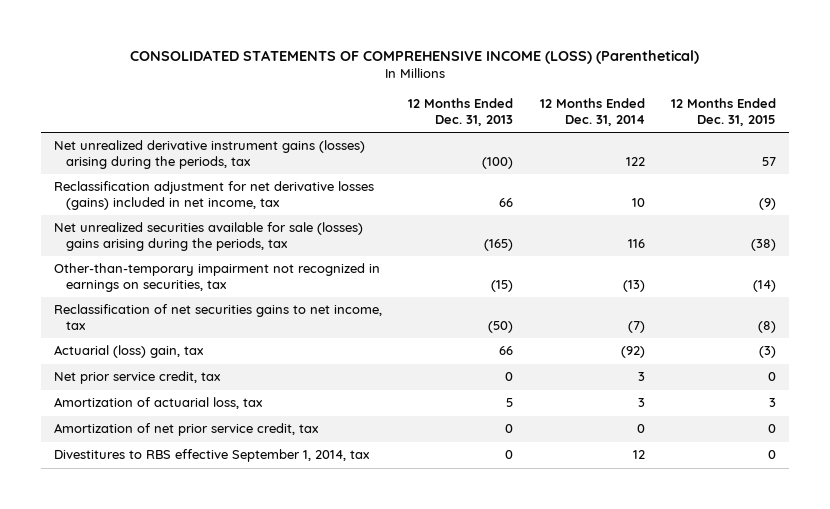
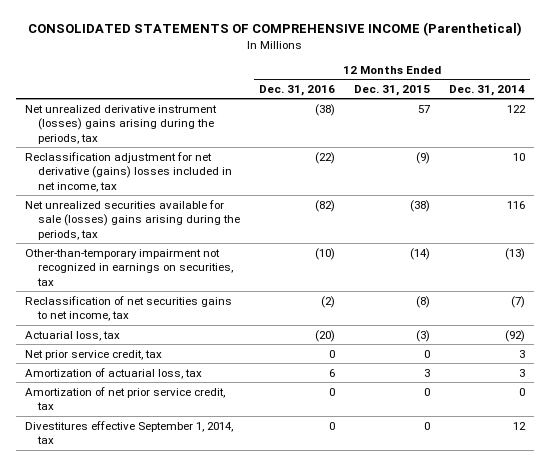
[129,49,699,64] CONSOLIDATED STATEMENTS OF COMPREHENSIVE INCOME (LOSS) (Parenthetical) -> [28,22,523,37] CONSOLIDATED STATEMENTS OF COMPREHENSIVE INCOME (Parenthetical)
[408,98,514,126] 12 Months Ended Dec. 31, 2013 -> none
none -> [258,84,335,96] Dec. 31, 2016
[54,140,366,169] Net unrealized derivative instrument gains (losses) arising during the periods, tax -> [25,104,218,144] Net unrealized derivative instrument (losses) gains arising during the periods, tax
[54,181,375,210] Reclassification adjustment for net derivative losses (gains) included in net income, tax -> [25,151,232,192] Reclassification adjustment for net derivative (gains) losses included in net income, tax
[54,345,205,359] Actuarial (loss) gain, tax -> [25,330,121,341] Actuarial loss, tax
[54,449,371,463] Divestitures to RBS effective September 1, 2014, tax -> [25,420,234,445] Divestitures effective September 1, 2014, tax

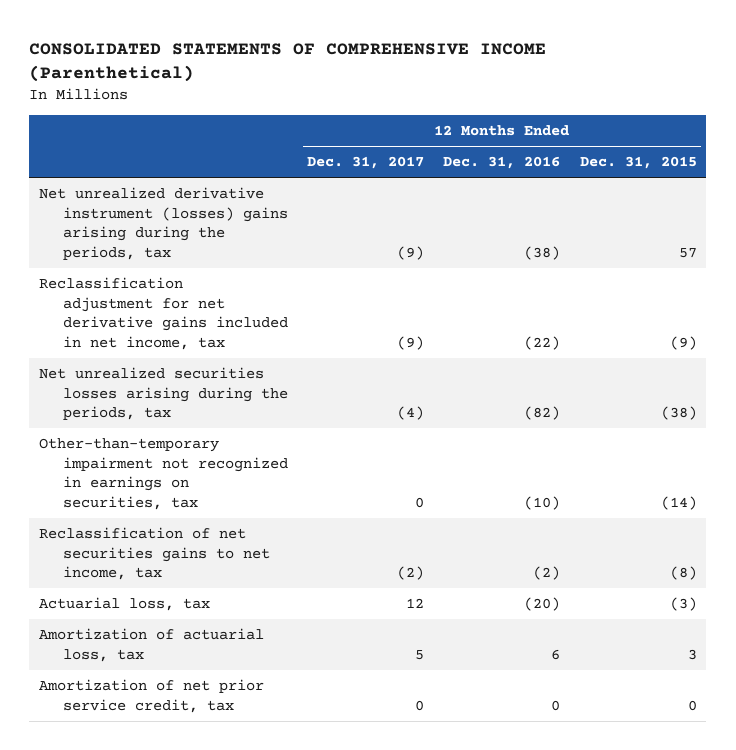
[448,84,525,96] Dec. 31, 2014 -> none
none -> [307,156,425,170] Dec. 31, 2017
[25,151,232,192] Reclassification adjustment for net derivative (gains) losses included in net income, tax -> [39,277,289,350] Reclassification adjustment for net derivative gains included in net income, tax
[25,199,240,240] Net unrealized securities available for sale (losses) gains arising during the periods, tax -> [39,367,289,421] Net unrealized securities losses arising during the periods, tax
[25,349,163,360] Net prior service credit, tax -> none
[25,420,234,445] Divestitures effective September 1, 2014, tax -> none

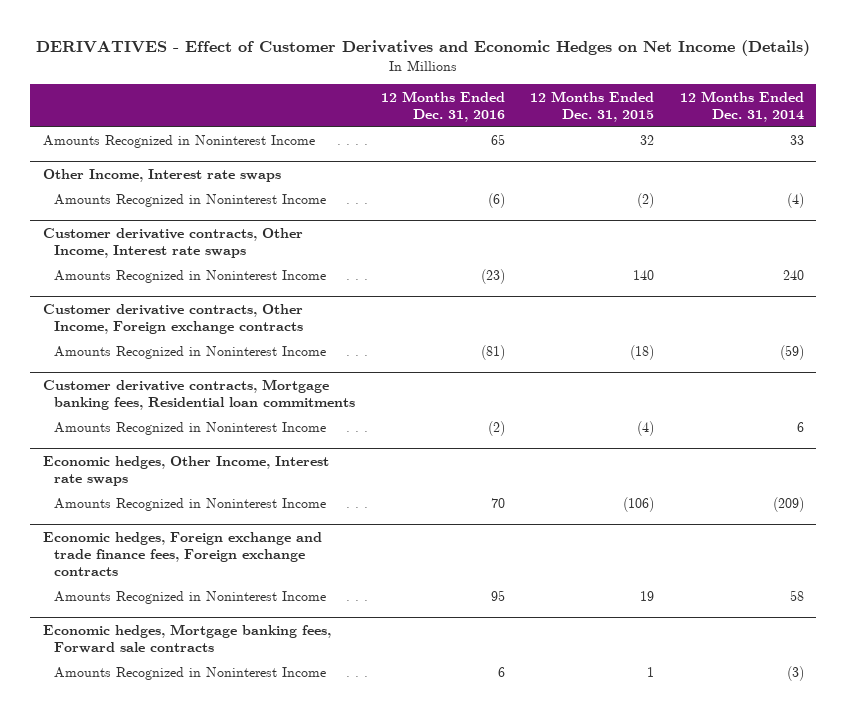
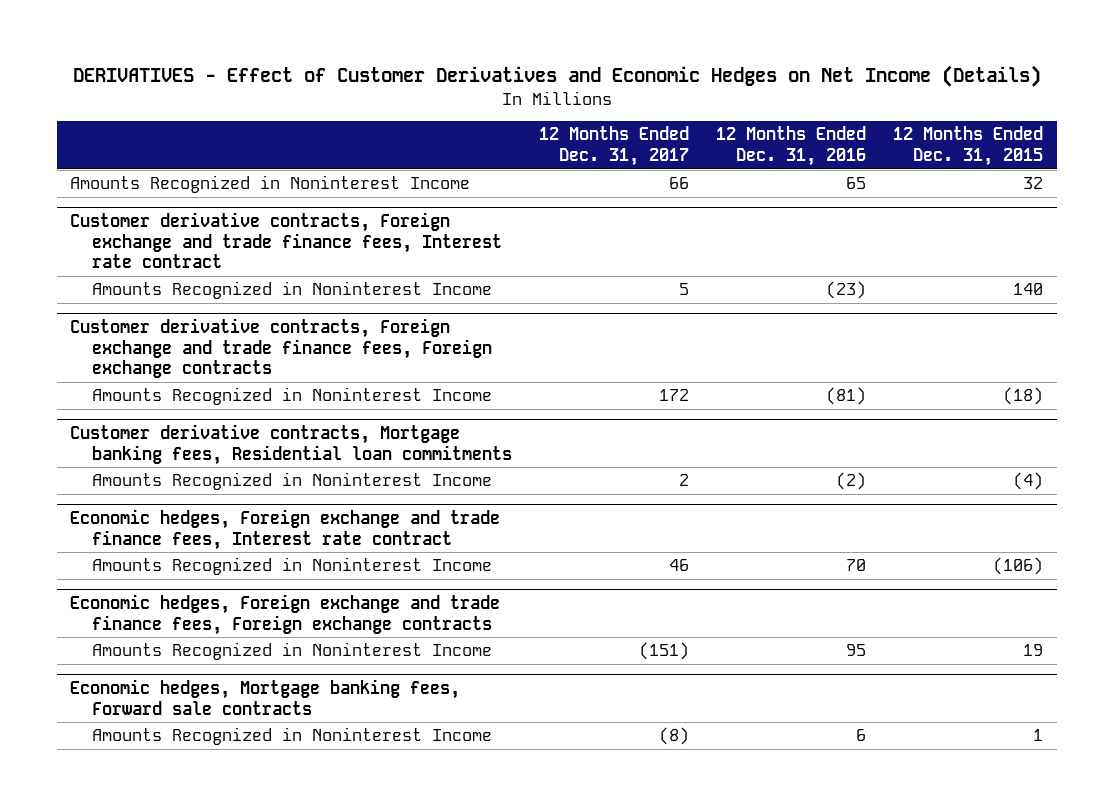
[679,90,804,122] 12 Months Ended Dec. 31, 2014 -> none
none -> [539,126,690,167] 12 Months Ended Dec. 31, 2017
[42,168,281,182] Other Income, Interest rate swaps -> none
[54,194,327,208] Amounts Recognized in Noninterest Income -> none
[42,227,303,258] Customer derivative contracts, Other Income, Interest rate swaps -> none
none -> [70,211,503,269] Customer derivative contracts, Foreign exchange and trade finance fees, Interest rate contract
[42,303,304,334] Customer derivative contracts, Other Income, Foreign exchange contracts -> none
none -> [70,317,493,379] Customer derivative contracts, Foreign exchange and trade finance fees, Foreign exchange contracts
[42,455,329,486] Economic hedges, Other Income, Interest rate swaps -> none
none -> [70,508,501,550] Economic hedges, Foreign exchange and trade finance fees, Interest rate contract

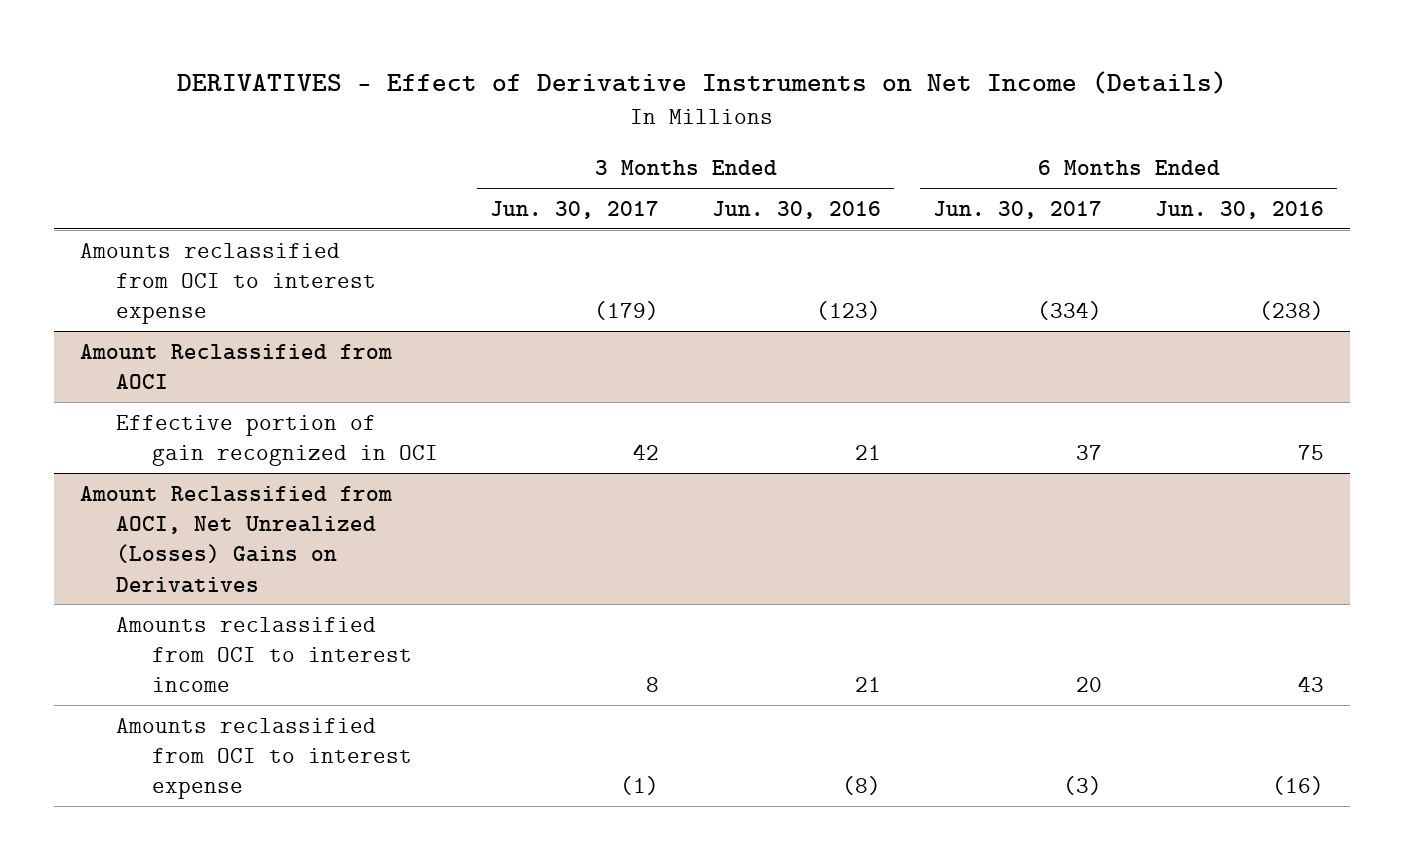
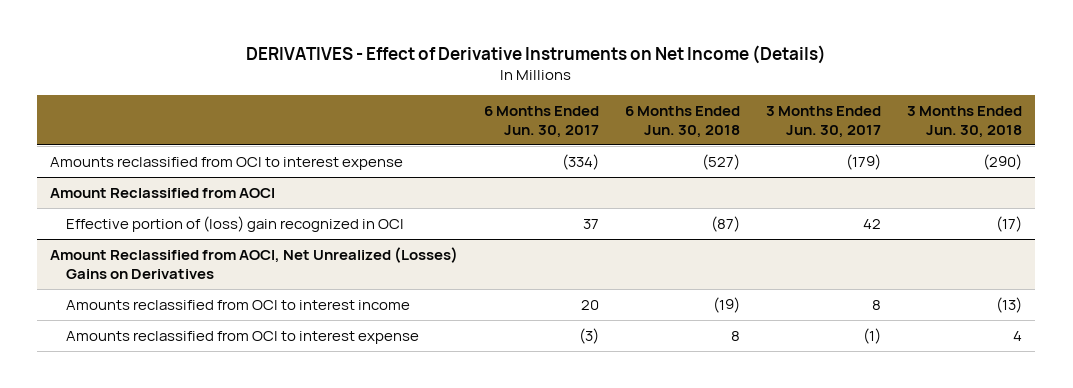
[711,200,881,219] Jun. 30, 2016 -> none
[1154,200,1324,219] Jun. 30, 2016 -> none
none -> [625,105,741,139] 6 Months Ended Jun. 30, 2018
none -> [907,105,1023,139] 3 Months Ended Jun. 30, 2018
[116,414,438,466] Effective portion of gain recognized in OCI -> [66,215,405,232] Effective portion of (loss) gain recognized in OCI

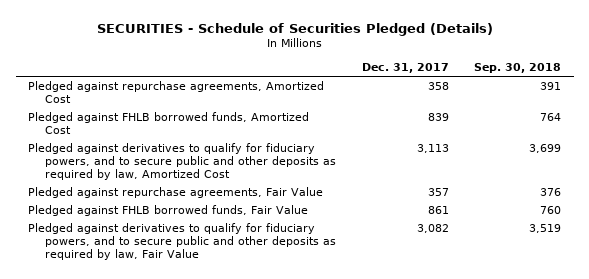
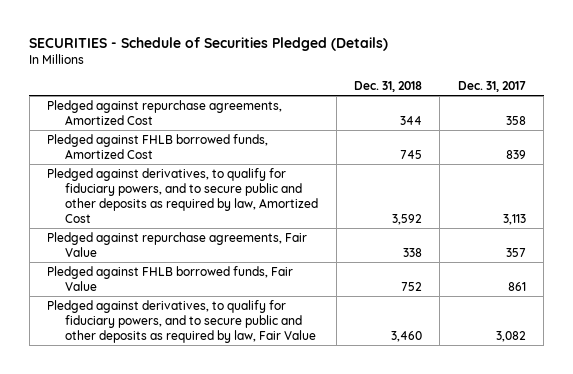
[473,63,561,74] Sep. 30, 2018 -> none
none -> [353,81,422,93] Dec. 31, 2018
[28,142,337,181] Pledged against derivatives to qualify for fiduciary powers, and to secure public and other deposits as required by law, Amortized Cost -> [47,167,319,223] Pledged against derivatives, to qualify for fiduciary powers, and to secure public and other deposits as required by law, Amortized Cost
[28,222,337,261] Pledged against derivatives to qualify for fiduciary powers, and to secure public and other deposits as required by law, Fair Value -> [47,299,317,343] Pledged against derivatives, to qualify for fiduciary powers, and to secure public and other deposits as required by law, Fair Value

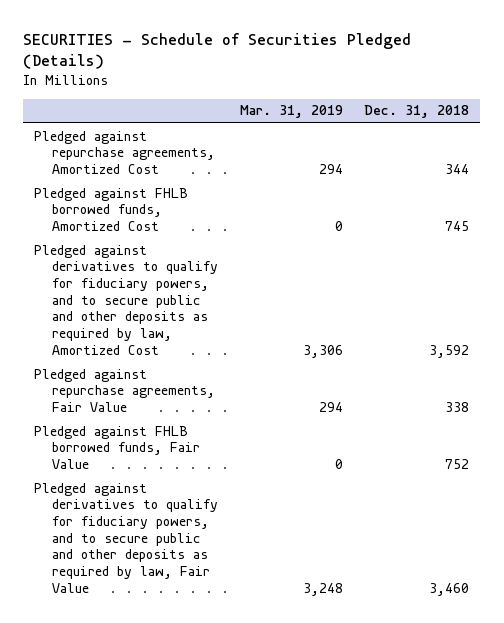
[457,81,526,93] Dec. 31, 2017 -> none
none -> [239,105,343,119] Mar. 31, 2019
[47,167,319,223] Pledged against derivatives, to qualify for fiduciary powers, and to secure public and other deposits as required by law, Amortized Cost -> [34,244,219,355] Pledged against derivatives to qualify for fiduciary powers, and to secure public and other deposits as required by law, Amortized Cost
[47,299,317,343] Pledged against derivatives, to qualify for fiduciary powers, and to secure public and other deposits as required by law, Fair Value -> [34,482,219,593] Pledged against derivatives to qualify for fiduciary powers, and to secure public and other deposits as required by law, Fair Value

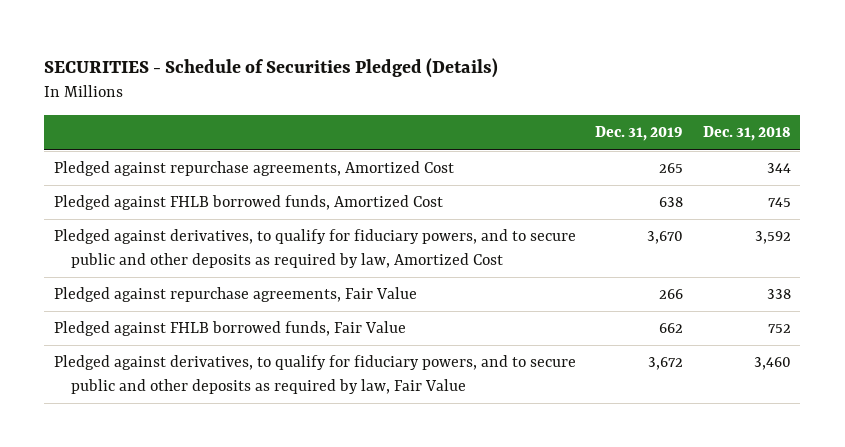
[239,105,343,119] Mar. 31, 2019 -> none
none -> [595,126,684,142] Dec. 31, 2019
[34,244,219,355] Pledged against derivatives to qualify for fiduciary powers, and to secure public and other deposits as required by law, Amortized Cost -> [54,229,577,268] Pledged against derivatives, to qualify for fiduciary powers, and to secure public and other deposits as required by law, Amortized Cost
[34,482,219,593] Pledged against derivatives to qualify for fiduciary powers, and to secure public and other deposits as required by law, Fair Value -> [54,355,577,394] Pledged against derivatives, to qualify for fiduciary powers, and to secure public and other deposits as required by law, Fair Value

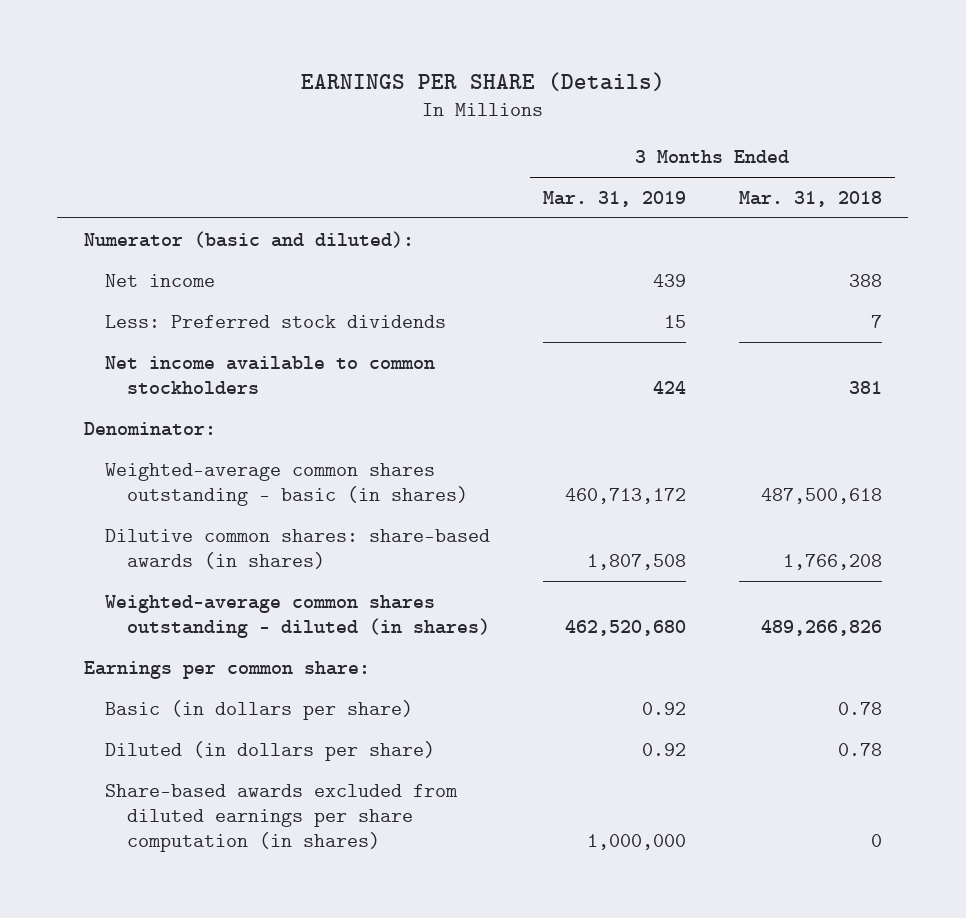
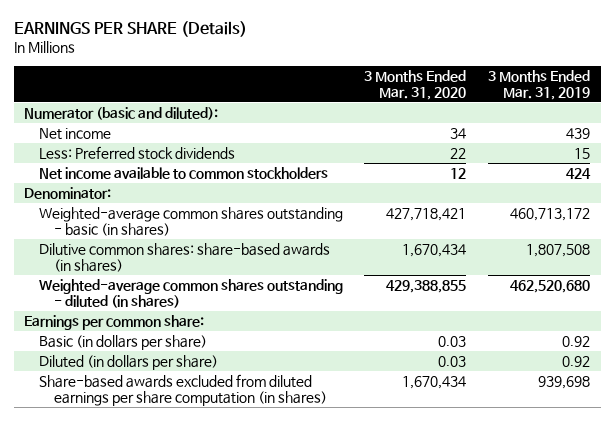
[738,190,882,207] Mar. 31, 2018 -> none
none -> [364,69,467,100] 3 Months Ended Mar. 31, 2020
[587,833,687,850] 1,000,000 -> [537,375,590,389] 939,698

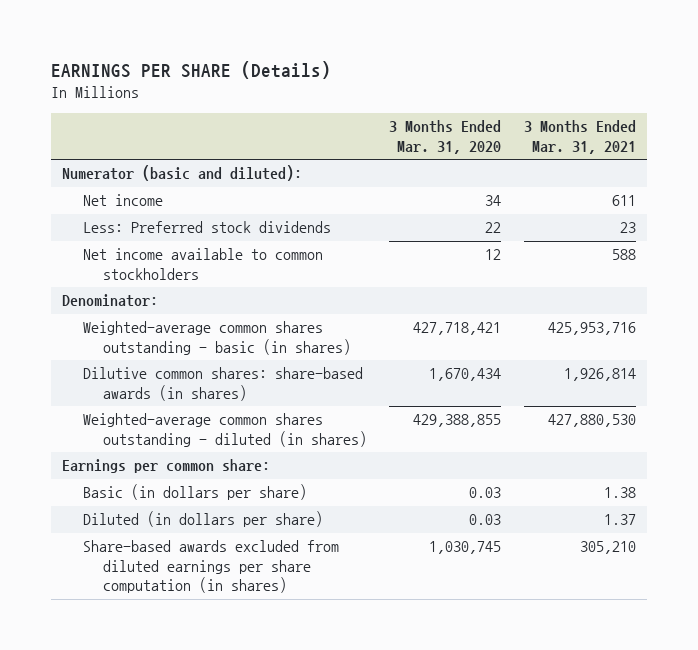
[487,69,590,100] 3 Months Ended Mar. 31, 2019 -> none
none -> [523,120,636,154] 3 Months Ended Mar. 31, 2021
[402,375,467,389] 1,670,434 -> [429,541,502,555] 1,030,745

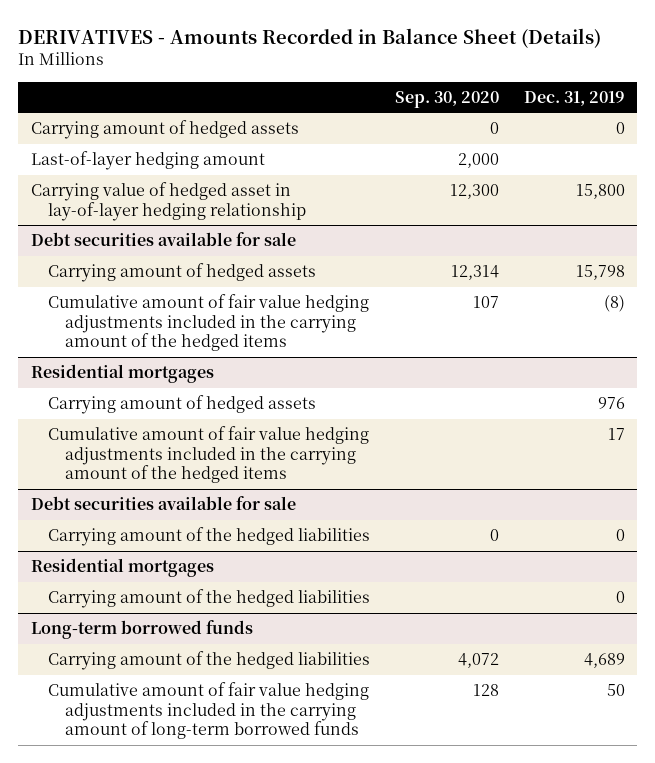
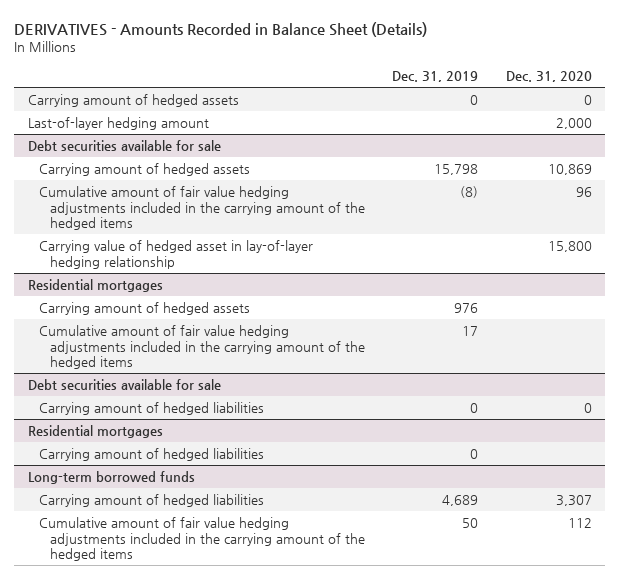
[394,90,499,108] Sep. 30, 2020 -> none
none -> [505,71,592,83] Dec. 31, 2020
[30,182,307,221] Carrying value of hedged asset in lay-of-layer hedging relationship -> none
none -> [39,240,314,269] Carrying value of hedged asset in lay-of-layer hedging relationship
[48,527,371,547] Carrying amount of the hedged liabilities -> [39,402,265,416] Carrying amount of hedged liabilities
[48,589,371,609] Carrying amount of the hedged liabilities -> [39,448,265,462] Carrying amount of hedged liabilities
[48,651,371,671] Carrying amount of the hedged liabilities -> [39,494,265,508] Carrying amount of hedged liabilities
[48,682,370,740] Cumulative amount of fair value hedging adjustments included in the carrying amount of long-term borrowed funds -> [39,517,366,562] Cumulative amount of fair value hedging adjustments included in the carrying amount of the hedged items

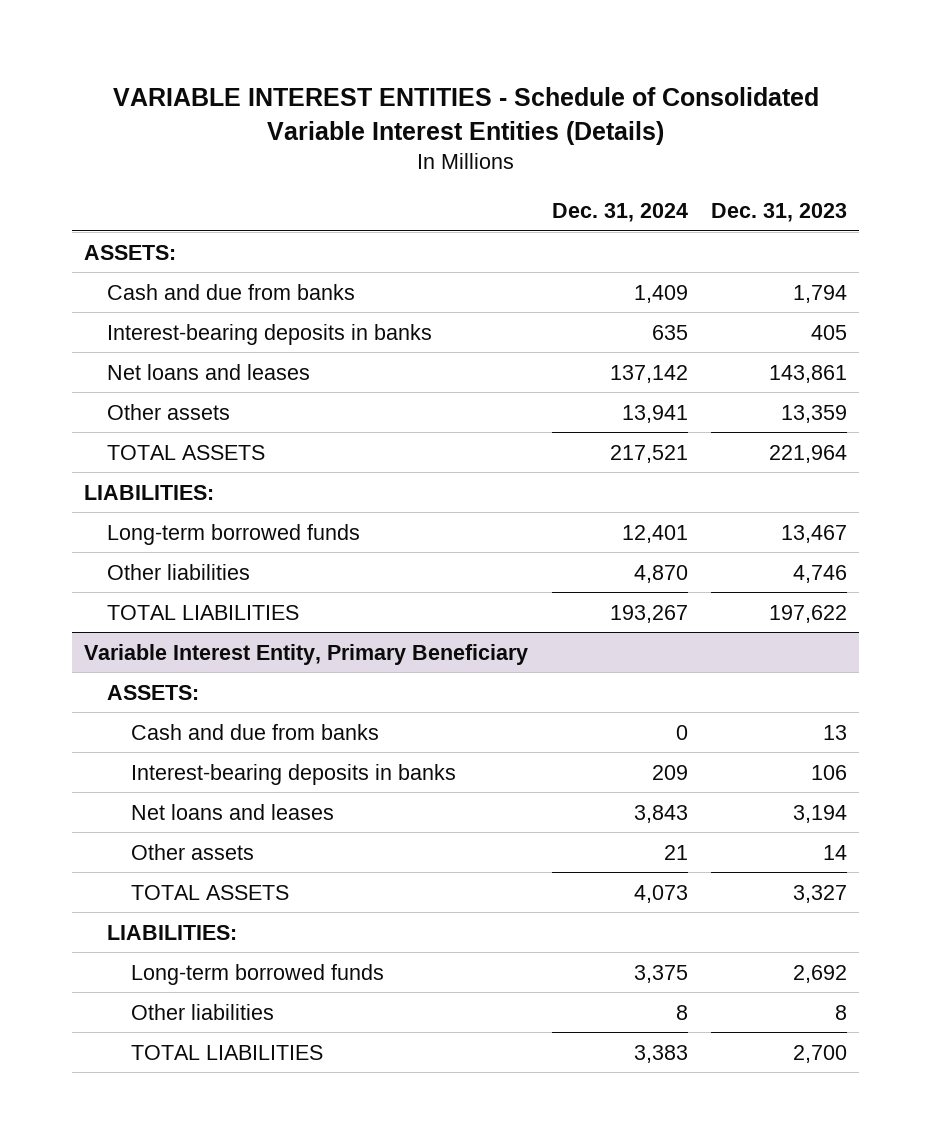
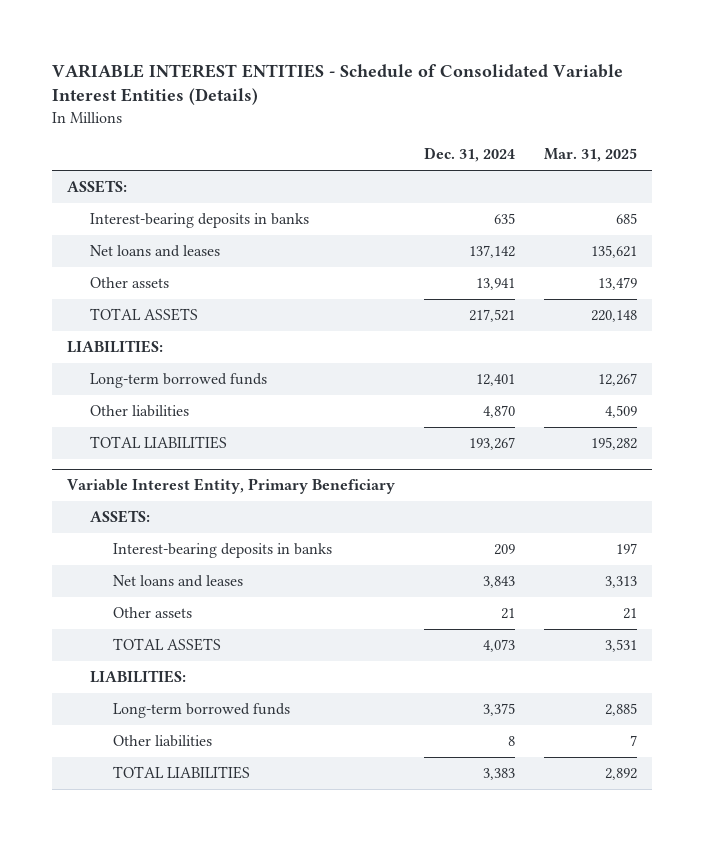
[710,203,847,223] Dec. 31, 2023 -> none
none -> [544,148,638,163] Mar. 31, 2025
[107,283,356,300] Cash and due from banks -> none
[130,723,379,740] Cash and due from banks -> none

